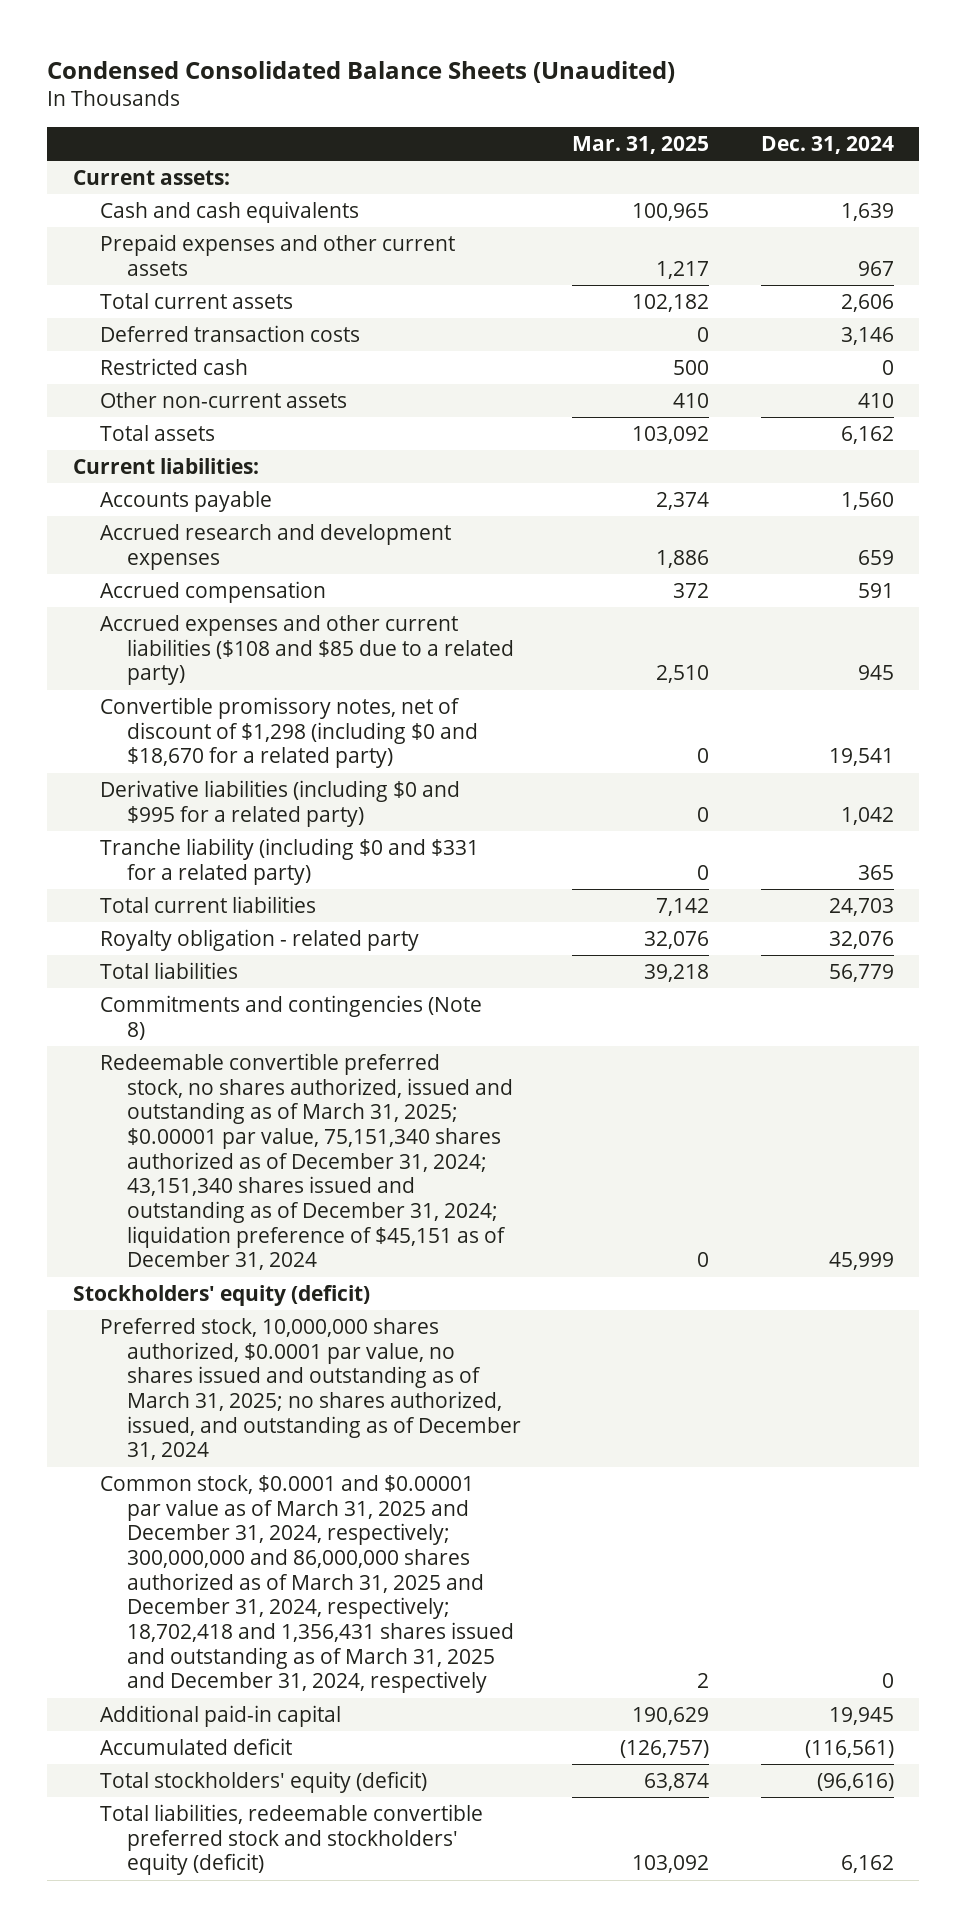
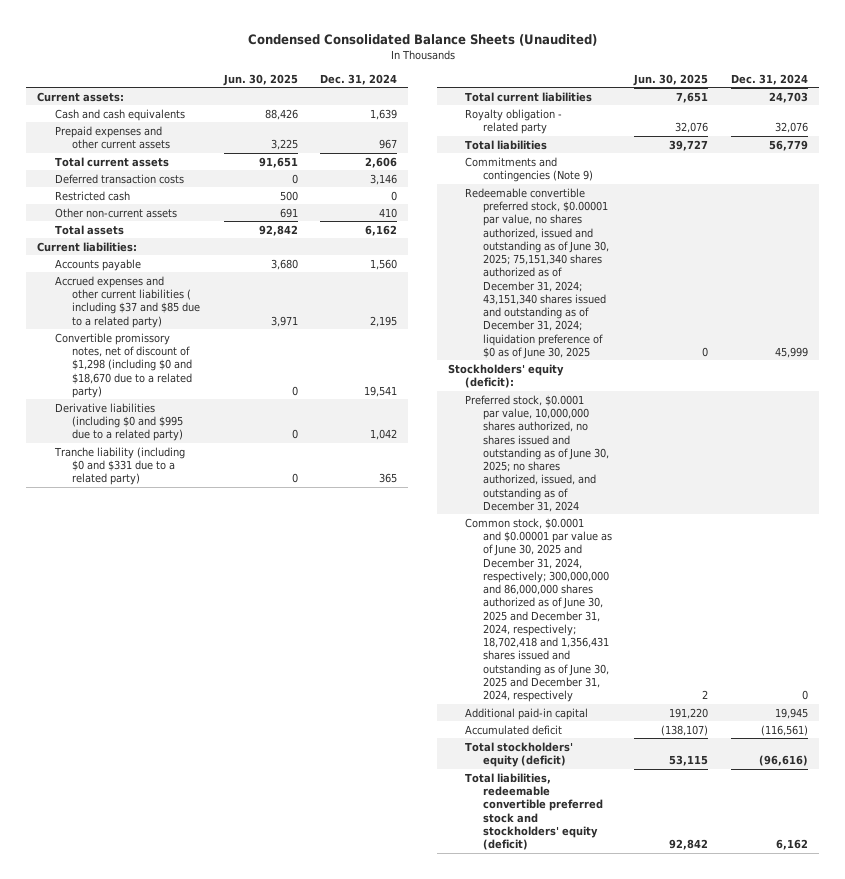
[572,135,710,154] Mar. 31, 2025 -> none
none -> [222,73,298,86] Jun. 30, 2025
[99,523,451,570] Accrued research and development expenses -> none
[99,580,326,603] Accrued compensation -> none
[99,614,515,686] Accrued expenses and other current liabilities ($108 and $85 due to a related party) -> [54,275,201,328] Accrued expenses and other current liabilities ( including $37 and $85 due to a related party)
[857,665,894,681] 945 -> [370,315,398,327] 2,195
[99,696,479,769] Convertible promissory notes, net of discount of $1,298 (including $0 and $18,670 for a related party) -> [54,332,193,398] Convertible promissory notes, net of discount of $1,298 (including $0 and $18,670 due to a related party)
[99,779,460,827] Derivative liabilities (including $0 and $995 for a related party) -> [54,402,184,442] Derivative liabilities (including $0 and $995 due to a related party)
[99,837,479,885] Tranche liability (including $0 and $331 for a related party) -> [53,446,185,486] Tranche liability (including $0 and $331 due to a related party)
[99,994,482,1040] Commitments and contingencies (Note 8) -> [465,156,593,182] Commitments and contingencies (Note 9)
[99,1052,514,1271] Redeemable convertible preferred stock, no shares authorized, issued and outstanding as of March 31, 2025; $0.00001 par value, 75,151,340 shares authorized as of December 31, 2024; 43,151,340 shares issued and outstanding as of December 31, 2024; liquidation preference of $45,151 as of December 31, 2024 -> [465,187,609,359] Redeemable convertible preferred stock, $0.00001 par value, no shares authorized, issued and outstanding as of June 30, 2025; 75,151,340 shares authorized as of December 31, 2024; 43,151,340 shares issued and outstanding as of December 31, 2024; liquidation preference of $0 as of June 30, 2025
[72,1284,370,1306] Stockholders' equity (deficit) -> [447,363,564,388] Stockholders' equity (deficit):
[99,1317,522,1461] Preferred stock, 10,000,000 shares authorized, $0.0001 par value, no shares issued and outstanding as of March 31, 2025; no shares authorized, issued, and outstanding as of December 31, 2024 -> [465,394,609,512] Preferred stock, $0.0001 par value, 10,000,000 shares authorized, no shares issued and outstanding as of June 30, 2025; no shares authorized, issued, and outstanding as of December 31, 2024
[99,1474,515,1694] Common stock, $0.0001 and $0.00001 par value as of March 31, 2025 and December 31, 2024, respectively; 300,000,000 and 86,000,000 shares authorized as of March 31, 2025 and December 31, 2024, respectively; 18,702,418 and 1,356,431 shares issued and outstanding as of March 31, 2025 and December 31, 2024, respectively -> [465,517,612,703] Common stock, $0.0001 and $0.00001 par value as of June 30, 2025 and December 31, 2024, respectively; 300,000,000 and 86,000,000 shares authorized as of June 30, 2025 and December 31, 2024, respectively; 18,702,418 and 1,356,431 shares issued and outstanding as of June 30, 2025 and December 31, 2024, respectively

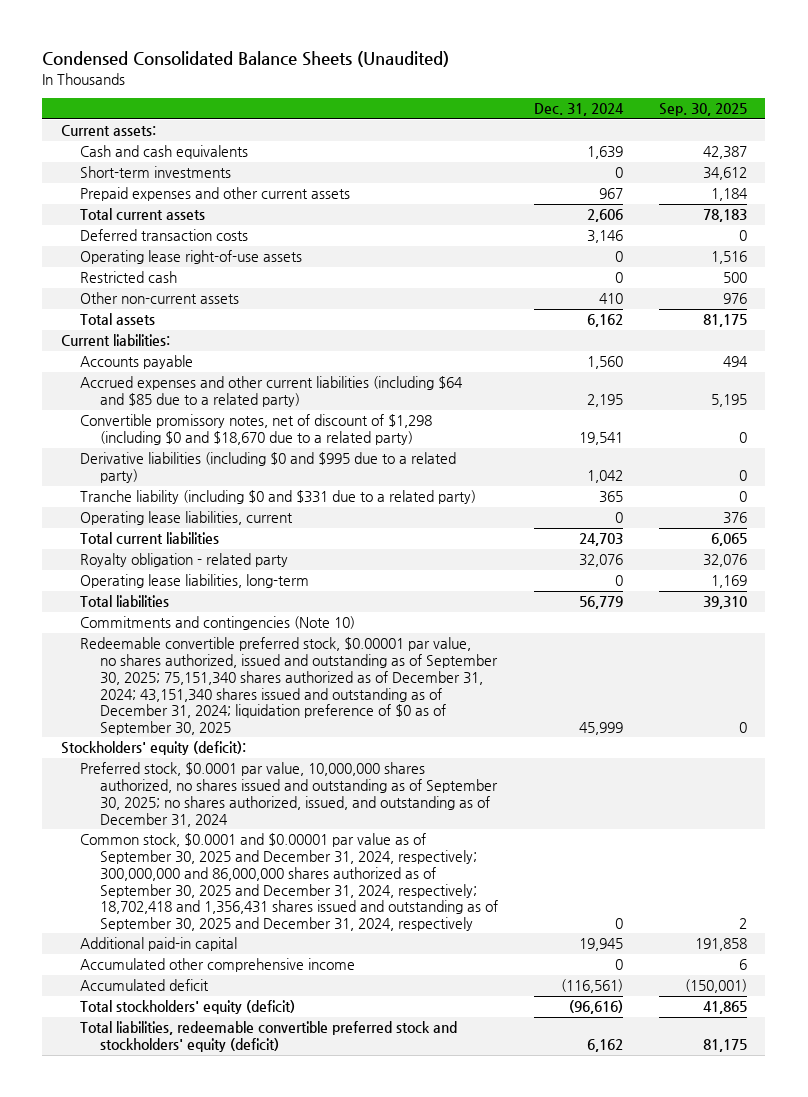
[222,73,298,86] Jun. 30, 2025 -> none
none -> [659,103,748,117] Sep. 30, 2025
none -> [80,166,232,179] Short-term investments
none -> [80,250,303,265] Operating lease right-of-use assets
[54,275,201,328] Accrued expenses and other current liabilities ( including $37 and $85 due to a related party) -> [80,376,464,408] Accrued expenses and other current liabilities (including $64 and $85 due to a related party)
none -> [80,511,294,526] Operating lease liabilities, current
none -> [80,574,310,589] Operating lease liabilities, long-term
[465,156,593,182] Commitments and contingencies (Note 9) -> [80,616,356,631] Commitments and contingencies (Note 10)
[465,187,609,359] Redeemable convertible preferred stock, $0.00001 par value, no shares authorized, issued and outstanding as of June 30, 2025; 75,151,340 shares authorized as of December 31, 2024; 43,151,340 shares issued and outstanding as of December 31, 2024; liquidation preference of $0 as of June 30, 2025 -> [80,637,498,735] Redeemable convertible preferred stock, $0.00001 par value, no shares authorized, issued and outstanding as of September 30, 2025; 75,151,340 shares authorized as of December 31, 2024; 43,151,340 shares issued and outstanding as of December 31, 2024; liquidation preference of $0 as of September 30, 2025
[465,394,609,512] Preferred stock, $0.0001 par value, 10,000,000 shares authorized, no shares issued and outstanding as of June 30, 2025; no shares authorized, issued, and outstanding as of December 31, 2024 -> [80,762,498,827] Preferred stock, $0.0001 par value, 10,000,000 shares authorized, no shares issued and outstanding as of September 30, 2025; no shares authorized, issued, and outstanding as of December 31, 2024
[465,517,612,703] Common stock, $0.0001 and $0.00001 par value as of June 30, 2025 and December 31, 2024, respectively; 300,000,000 and 86,000,000 shares authorized as of June 30, 2025 and December 31, 2024, respectively; 18,702,418 and 1,356,431 shares issued and outstanding as of June 30, 2025 and December 31, 2024, respectively -> [80,833,498,931] Common stock, $0.0001 and $0.00001 par value as of September 30, 2025 and December 31, 2024, respectively; 300,000,000 and 86,000,000 shares authorized as of September 30, 2025 and December 31, 2024, respectively; 18,702,418 and 1,356,431 shares issued and outstanding as of September 30, 2025 and December 31, 2024, respectively
none -> [80,958,356,973] Accumulated other comprehensive income

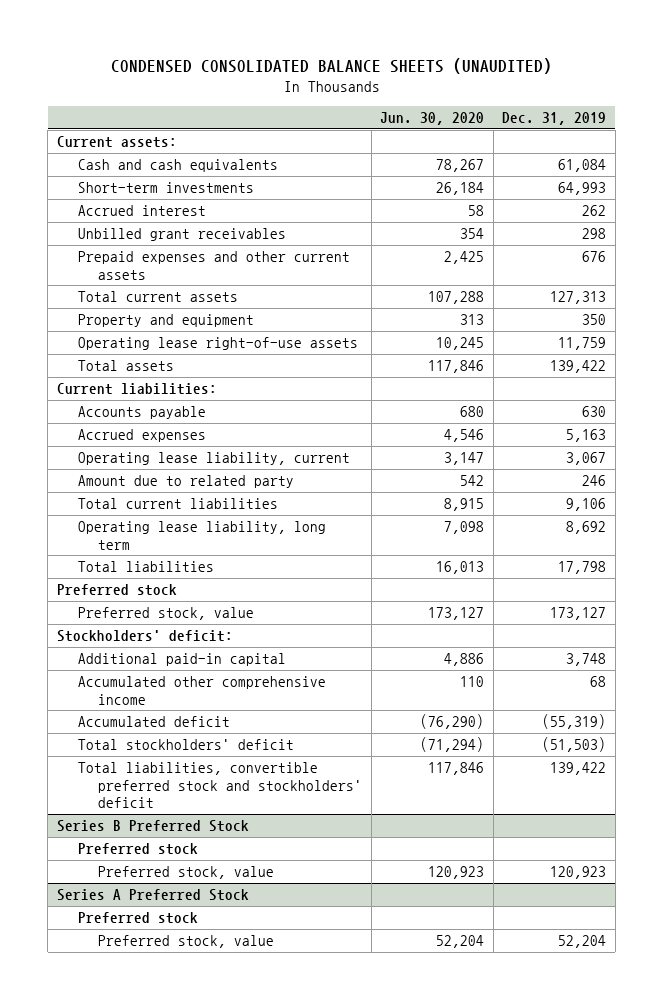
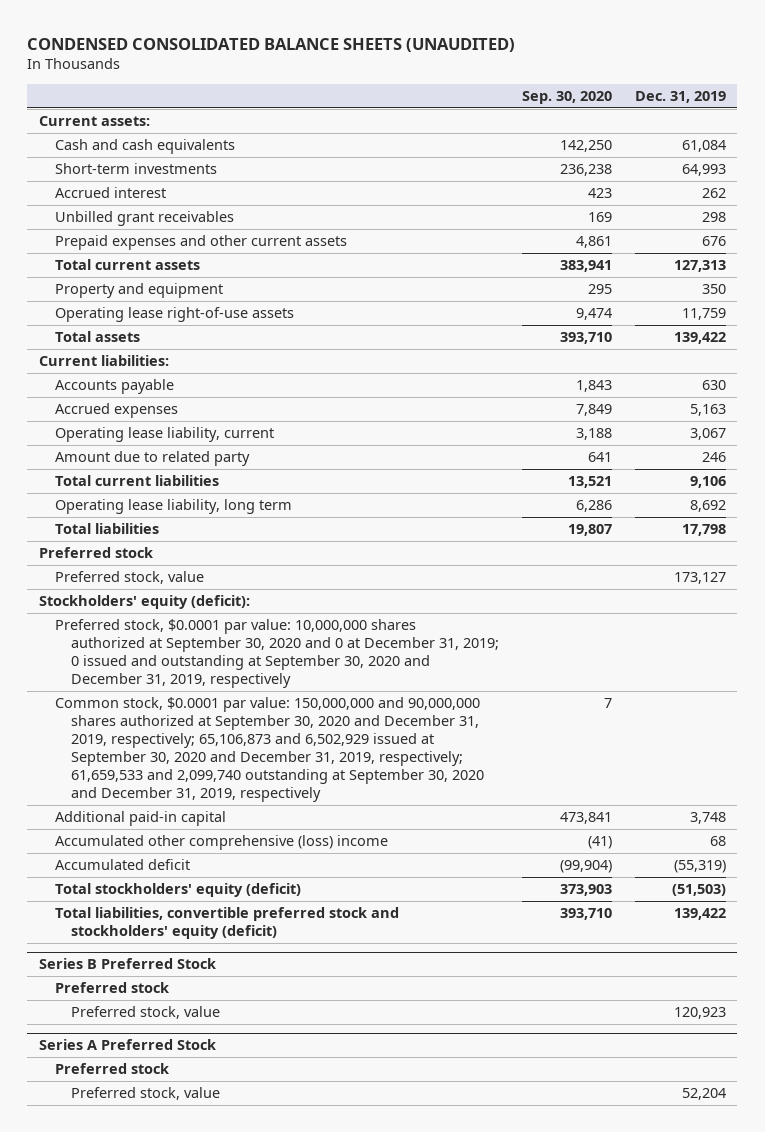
[380,112,485,126] Jun. 30, 2020 -> none
none -> [522,91,613,105] Sep. 30, 2020
[57,630,234,643] Stockholders' deficit: -> [38,595,250,610] Stockholders' equity (deficit):
none -> [55,619,500,689] Preferred stock, $0.0001 par value: 10,000,000 shares authorized at September 30, 2020 and 0 at December 31, 2019; 0 issued and outstanding at September 30, 2020 and December 31, 2019, respectively
none -> [55,697,485,803] Common stock, $0.0001 par value: 150,000,000 and 90,000,000 shares authorized at September 30, 2020 and December 31, 2019, respectively; 65,106,873 and 6,502,929 issued at September 30, 2020 and December 31, 2019, respectively; 61,659,533 and 2,099,740 outstanding at September 30, 2020 and December 31, 2019, respectively
[77,676,326,705] Accumulated other comprehensive income -> [55,835,389,851] Accumulated other comprehensive (loss) income
[77,739,294,751] Total stockholders' deficit -> [55,883,302,898] Total stockholders' equity (deficit)
[77,762,363,809] Total liabilities, convertible preferred stock and stockholders' deficit -> [55,907,400,940] Total liabilities, convertible preferred stock and stockholders' equity (deficit)

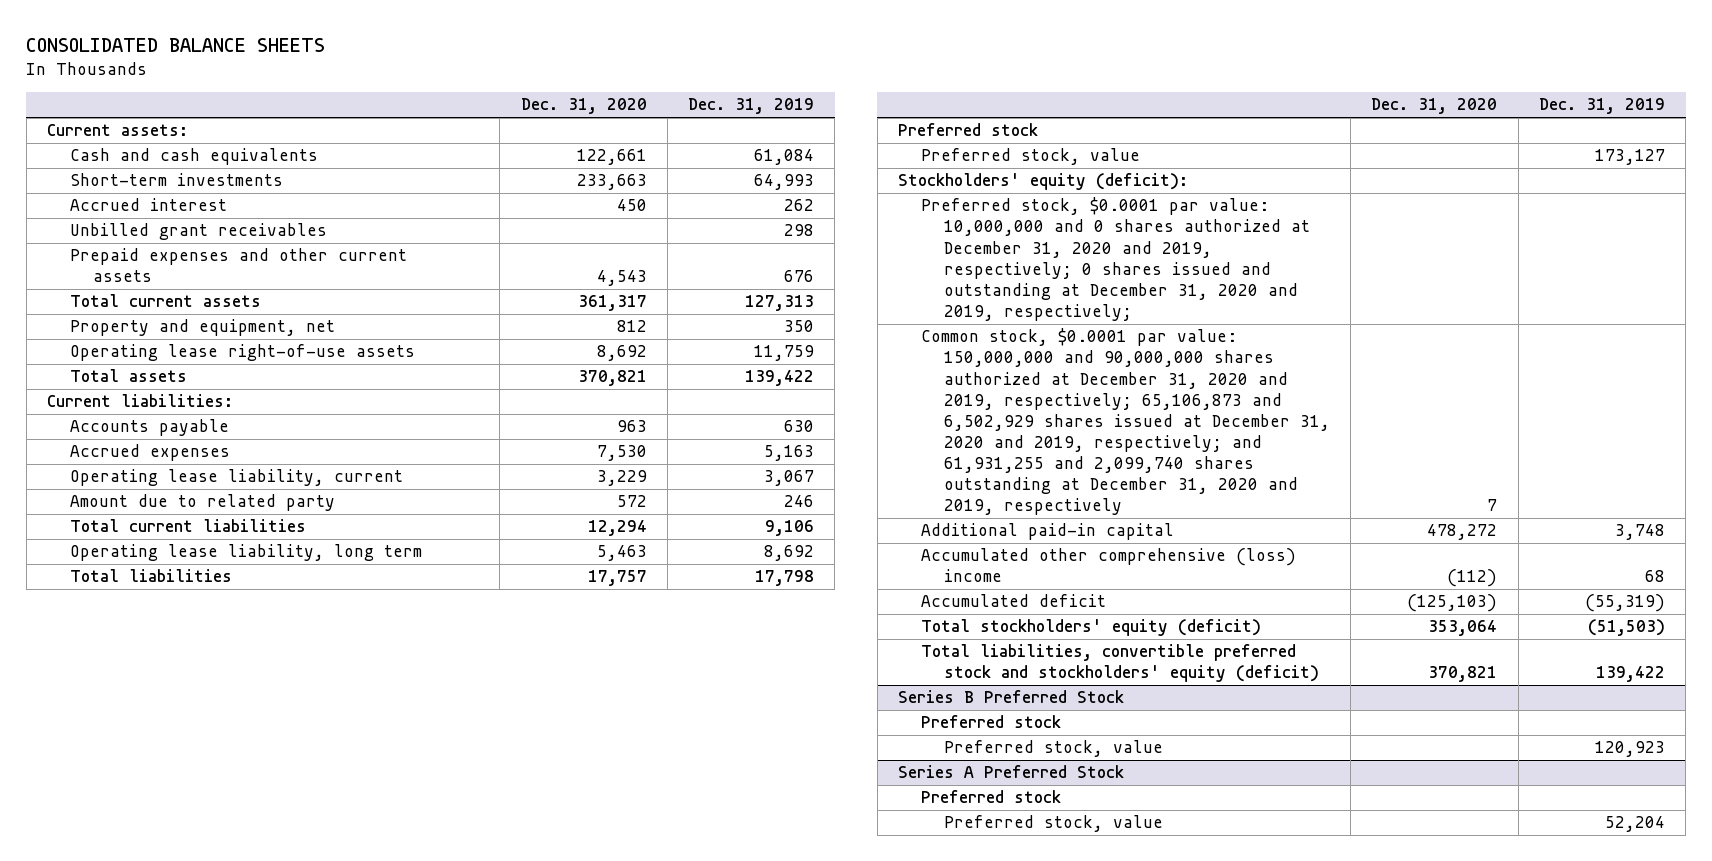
[27,37,516,52] CONDENSED CONSOLIDATED BALANCE SHEETS (UNAUDITED) -> [26,38,326,53] CONSOLIDATED BALANCE SHEETS
[522,91,613,105] Sep. 30, 2020 -> none
none -> [520,98,647,115] Dec. 31, 2020
[55,283,224,299] Property and equipment -> [70,319,336,337] Property and equipment, net
[55,619,500,689] Preferred stock, $0.0001 par value: 10,000,000 shares authorized at September 30, 2020 and 0 at December 31, 2019; 0 issued and outstanding at September 30, 2020 and December 31, 2019, respectively -> [920,197,1310,321] Preferred stock, $0.0001 par value: 10,000,000 and 0 shares authorized at December 31, 2020 and 2019, respectively; 0 shares issued and outstanding at December 31, 2020 and 2019, respectively;
[55,697,485,803] Common stock, $0.0001 par value: 150,000,000 and 90,000,000 shares authorized at September 30, 2020 and December 31, 2019, respectively; 65,106,873 and 6,502,929 issued at September 30, 2020 and December 31, 2019, respectively; 61,659,533 and 2,099,740 outstanding at September 30, 2020 and December 31, 2019, respectively -> [920,328,1330,516] Common stock, $0.0001 par value: 150,000,000 and 90,000,000 shares authorized at December 31, 2020 and 2019, respectively; 65,106,873 and 6,502,929 shares issued at December 31, 2020 and 2019, respectively; and 61,931,255 and 2,099,740 shares outstanding at December 31, 2020 and 2019, respectively

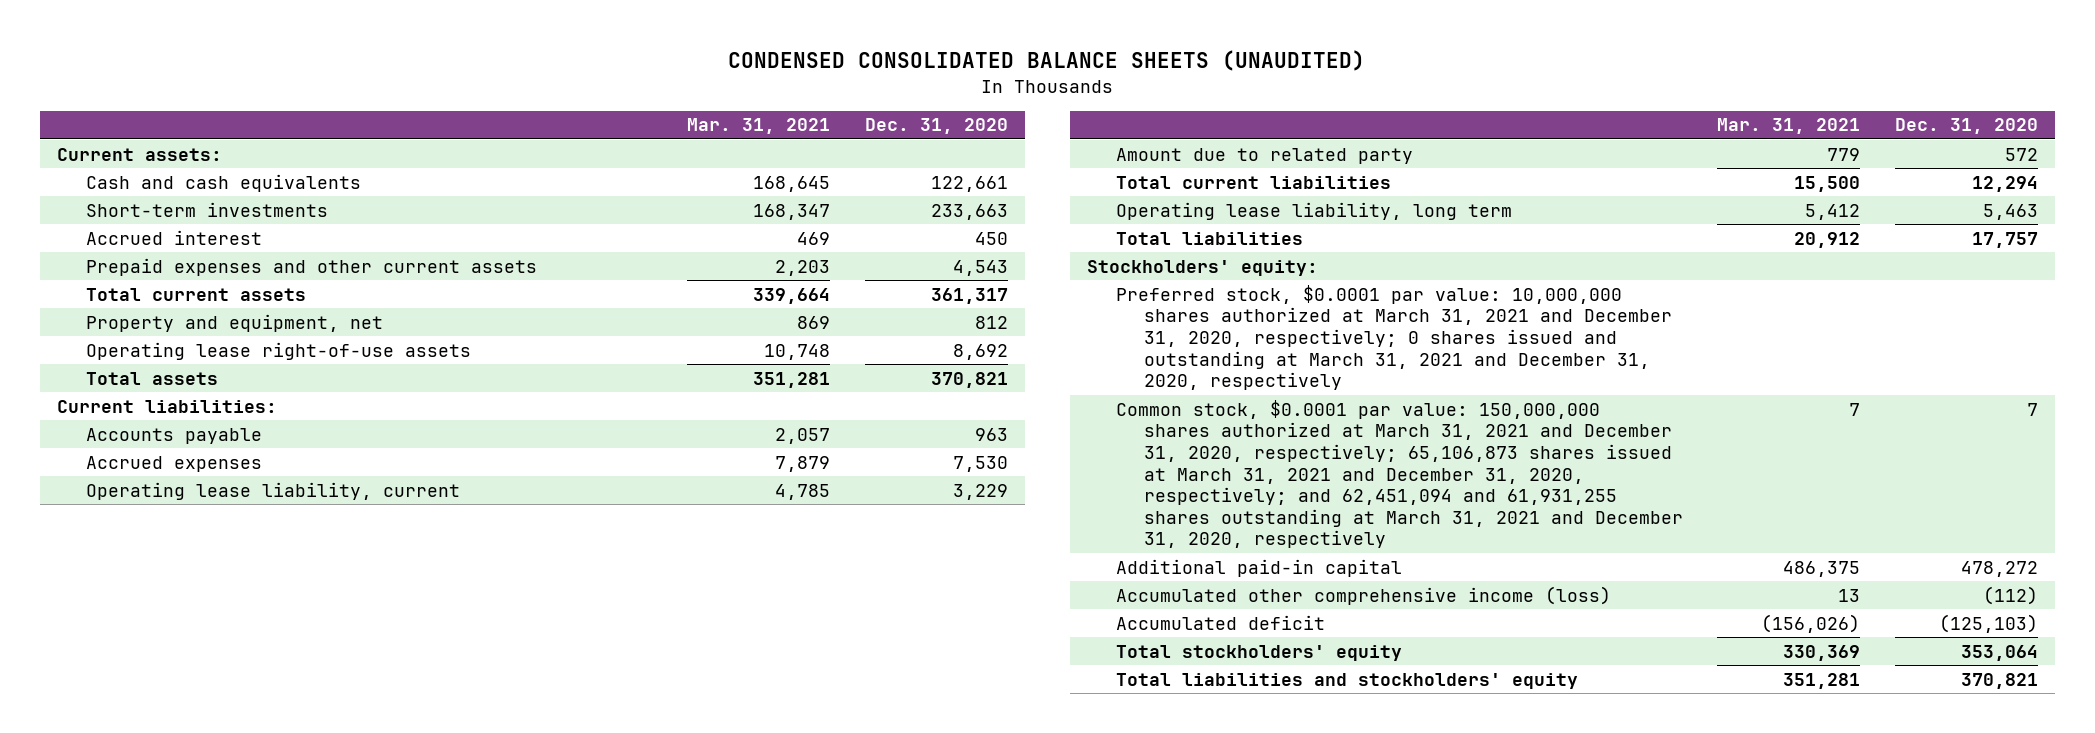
[26,38,326,53] CONSOLIDATED BALANCE SHEETS -> [728,50,1366,72] CONDENSED CONSOLIDATED BALANCE SHEETS (UNAUDITED)
[688,98,815,115] Dec. 31, 2019 -> none
none -> [687,118,831,135] Mar. 31, 2021
[70,223,328,241] Unbilled grant receivables -> none
[897,123,1038,137] Preferred stock -> none
[920,148,1140,166] Preferred stock, value -> none
[897,173,1188,191] Stockholders' equity (deficit): -> [1087,259,1319,276] Stockholders' equity:
[920,197,1310,321] Preferred stock, $0.0001 par value: 10,000,000 and 0 shares authorized at December 31, 2020 and 2019, respectively; 0 shares issued and outstanding at December 31, 2020 and 2019, respectively; -> [1115,284,1673,391] Preferred stock, $0.0001 par value: 10,000,000 shares authorized at March 31, 2021 and December 31, 2020, respectively; 0 shares issued and outstanding at March 31, 2021 and December 31, 2020, respectively
[920,328,1330,516] Common stock, $0.0001 par value: 150,000,000 and 90,000,000 shares authorized at December 31, 2020 and 2019, respectively; 65,106,873 and 6,502,929 shares issued at December 31, 2020 and 2019, respectively; and 61,931,255 and 2,099,740 shares outstanding at December 31, 2020 and 2019, respectively -> [1115,399,1684,549] Common stock, $0.0001 par value: 150,000,000 shares authorized at March 31, 2021 and December 31, 2020, respectively; 65,106,873 shares issued at March 31, 2021 and December 31, 2020, respectively; and 62,451,094 and 61,931,255 shares outstanding at March 31, 2021 and December 31, 2020, respectively
[920,548,1296,583] Accumulated other comprehensive (loss) income -> [1115,585,1611,605] Accumulated other comprehensive income (loss)
[897,690,1124,704] Series B Preferred Stock -> none
[920,715,1061,729] Preferred stock -> none
[943,740,1163,758] Preferred stock, value -> none
[897,765,1124,779] Series A Preferred Stock -> none
[920,790,1061,804] Preferred stock -> none
[943,815,1163,833] Preferred stock, value -> none
[920,619,1261,637] Total stockholders' equity (deficit) -> [1115,644,1402,661] Total stockholders' equity
[920,644,1319,683] Total liabilities, convertible preferred stock and stockholders' equity (deficit) -> [1115,672,1578,689] Total liabilities and stockholders' equity

